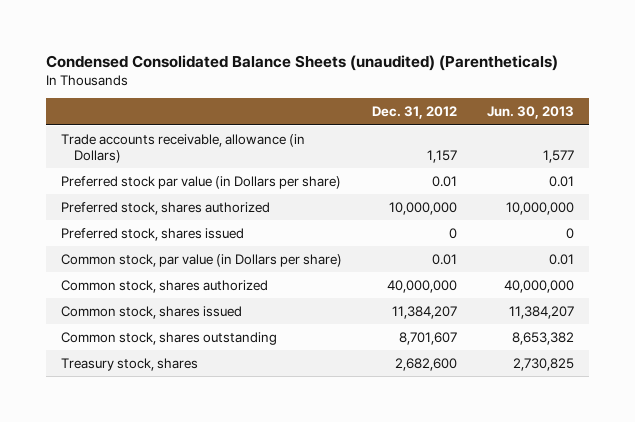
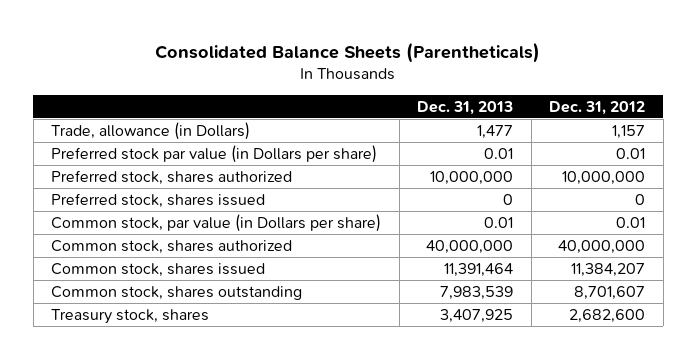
[46,54,559,71] Condensed Consolidated Balance Sheets (unaudited) (Parentheticals) -> [155,41,541,63] Consolidated Balance Sheets (Parentheticals)
[486,106,574,120] Jun. 30, 2013 -> none
none -> [417,100,514,115] Dec. 31, 2013
[61,133,306,163] Trade accounts receivable, allowance (in Dollars) -> [51,121,251,140] Trade, allowance (in Dollars)

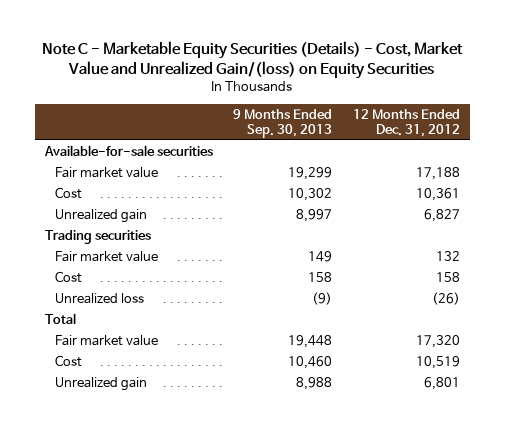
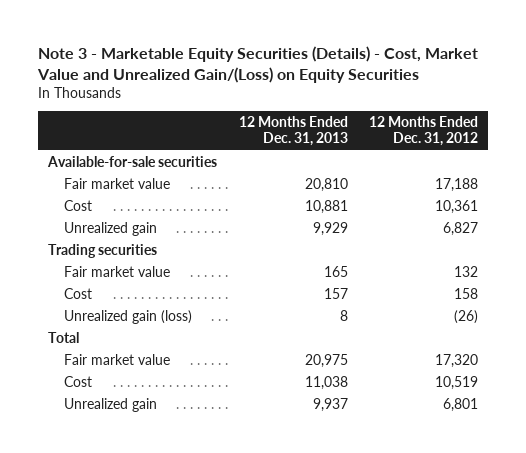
[42,41,464,80] Note C - Marketable Equity Securities (Details) - Cost, Market Value and Unrealized Gain/(loss) on Equity Securities -> [36,45,478,83] Note 3 - Marketable Equity Securities (Details) - Cost, Market Value and Unrealized Gain/(Loss) on Equity Securities
[233,109,333,138] 9 Months Ended Sep. 30, 2013 -> none
none -> [238,116,348,147] 12 Months Ended Dec. 31, 2013
[55,293,145,305] Unrealized loss -> [64,310,193,325] Unrealized gain (loss)

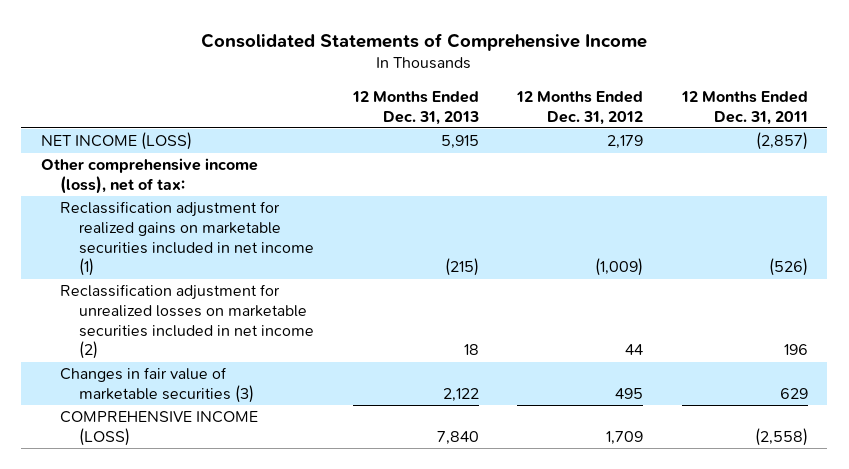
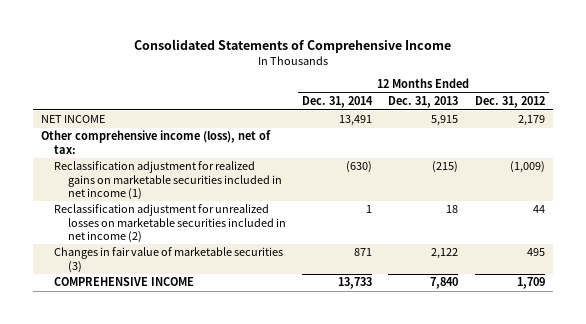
[680,90,808,125] 12 Months Ended Dec. 31, 2011 -> none
none -> [301,96,373,109] Dec. 31, 2014
[40,132,192,151] NET INCOME (LOSS) -> [41,115,106,124] NET INCOME
[60,411,259,446] COMPREHENSIVE INCOME (LOSS) -> [54,277,195,287] COMPREHENSIVE INCOME

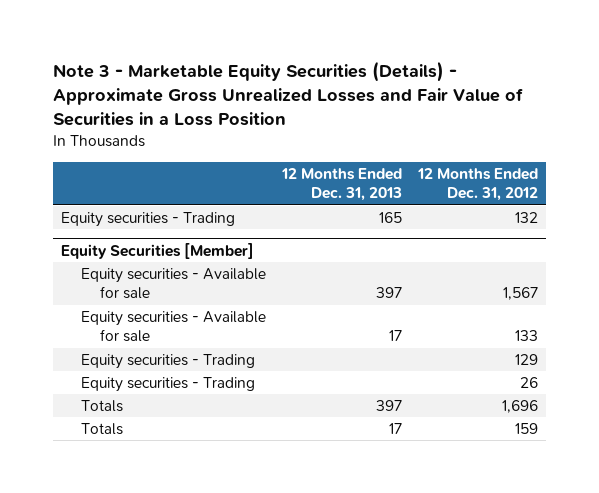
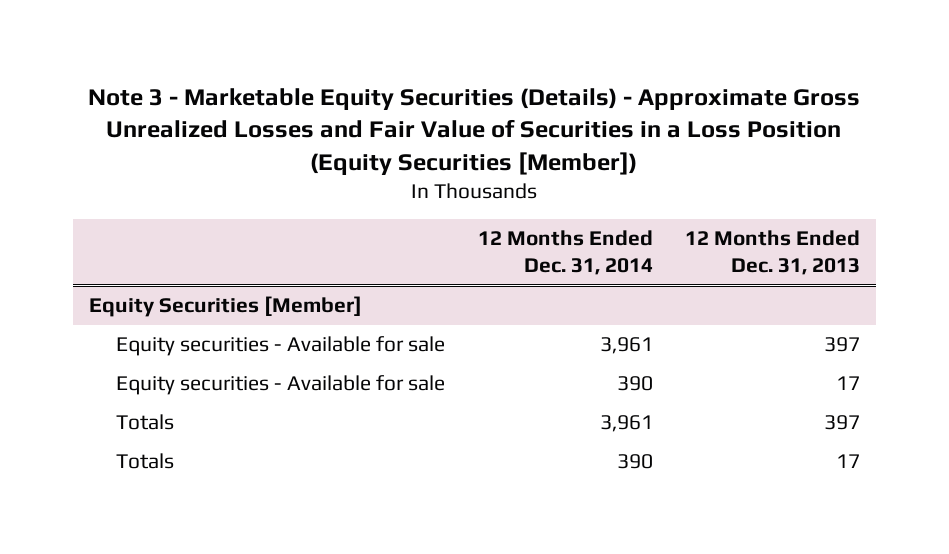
[52,60,523,127] Note 3 - Marketable Equity Securities (Details) - Approximate Gross Unrealized Losses and Fair Value of Securities in a Loss Position -> [88,87,861,175] Note 3 - Marketable Equity Securities (Details) - Approximate Gross Unrealized Losses and Fair Value of Securities in a Loss Position (Equity Securities [Member])
[417,168,539,202] 12 Months Ended Dec. 31, 2012 -> none
none -> [477,230,653,276] 12 Months Ended Dec. 31, 2014
[60,212,235,228] Equity securities - Trading -> none
[80,354,255,370] Equity securities - Trading -> none
[80,377,255,393] Equity securities - Trading -> none

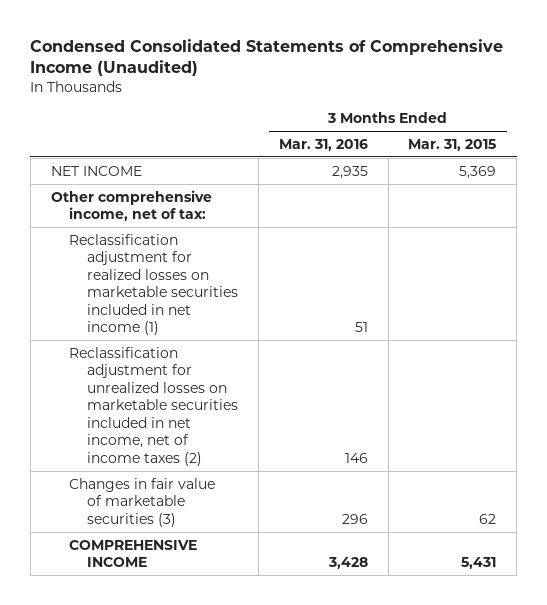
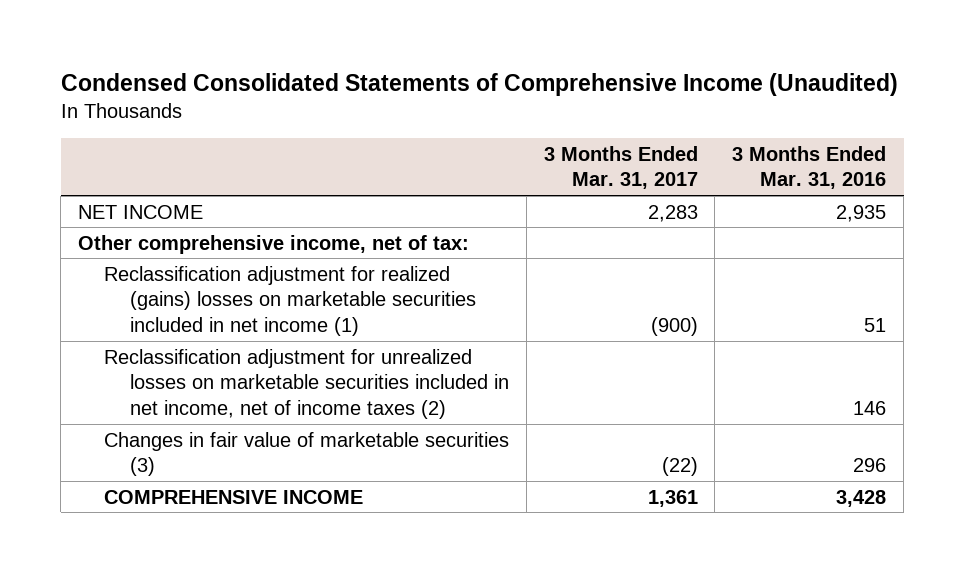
[408,138,497,151] Mar. 31, 2015 -> none
none -> [543,145,698,190] 3 Months Ended Mar. 31, 2017
[68,233,238,336] Reclassification adjustment for realized losses on marketable securities included in net income (1) -> [103,265,476,336] Reclassification adjustment for realized (gains) losses on marketable securities included in net income (1)

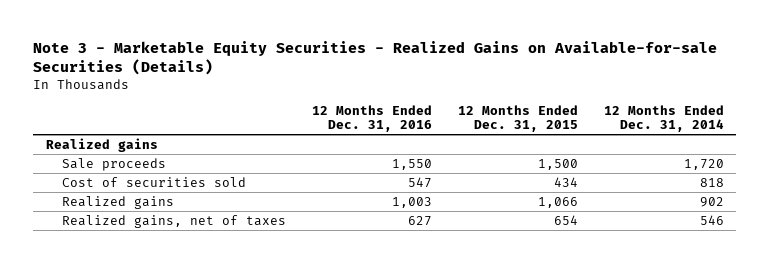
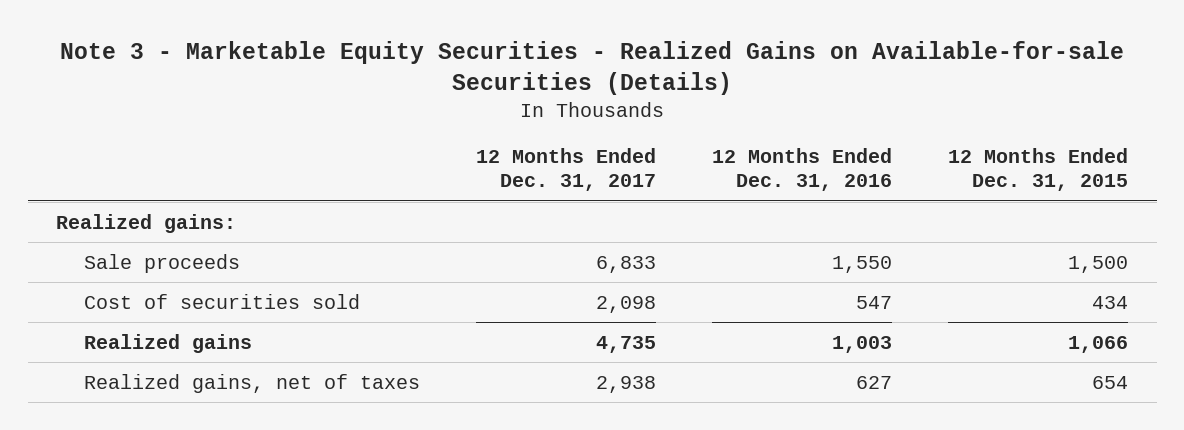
[603,104,724,133] 12 Months Ended Dec. 31, 2014 -> none
none -> [476,148,657,192] 12 Months Ended Dec. 31, 2017
[46,137,159,152] Realized gains -> [55,213,236,233] Realized gains:

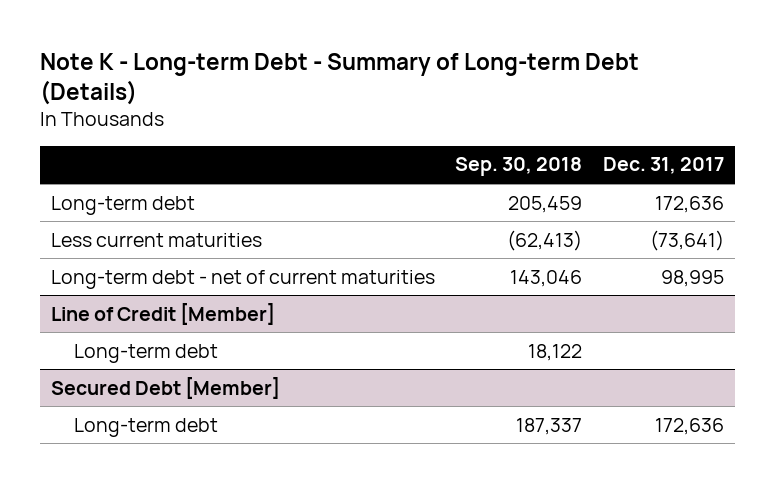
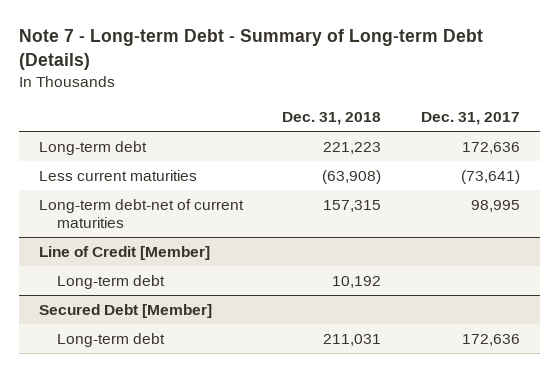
[40,53,640,106] Note K - Long-term Debt - Summary of Long-term Debt (Details) -> [18,29,483,71] Note 7 - Long-term Debt - Summary of Long-term Debt (Details)
[455,157,583,177] Sep. 30, 2018 -> none
none -> [282,111,382,125] Dec. 31, 2018
[50,269,435,289] Long-term debt - net of current maturities -> [38,198,244,228] Long-term debt-net of current maturities

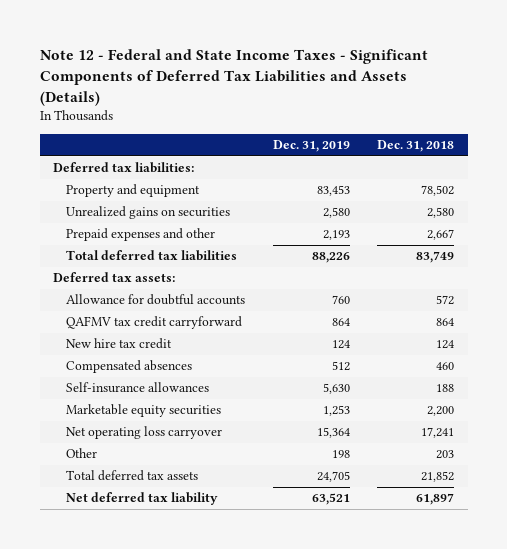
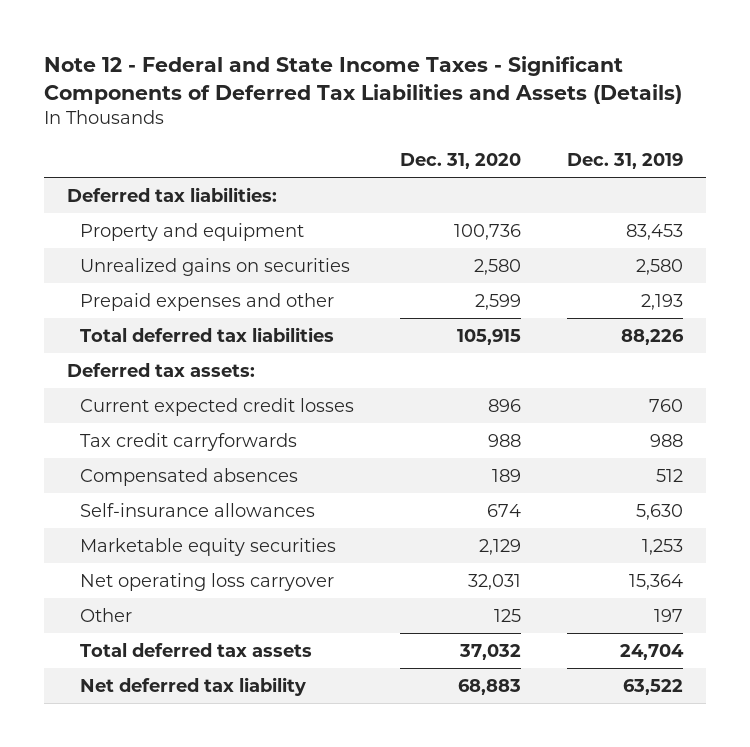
[376,140,454,153] Dec. 31, 2018 -> none
none -> [400,152,522,169] Dec. 31, 2020
[66,338,173,350] New hire tax credit -> none
[66,294,246,306] Allowance for doubtful accounts -> [79,397,354,416] Current expected credit losses
[66,316,243,330] QAFMV tax credit carryforward -> [79,432,297,451] Tax credit carryforwards
[331,318,350,327] 864 -> [650,433,684,447] 988
[331,450,350,459] 198 -> [654,608,684,622] 197
[316,471,350,483] 24,705 -> [620,643,685,660] 24,704
[311,493,350,506] 63,521 -> [623,678,684,695] 63,522

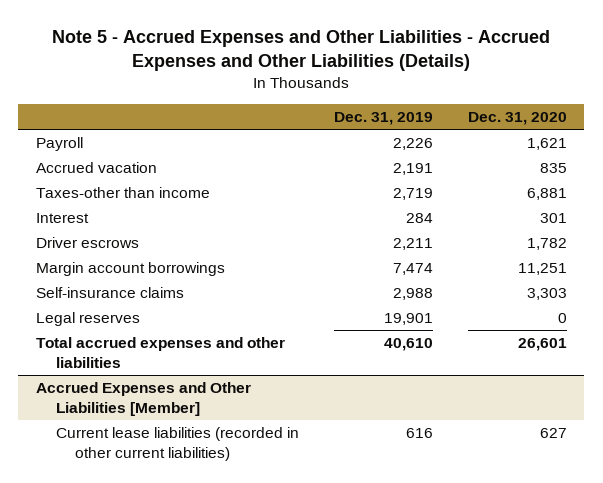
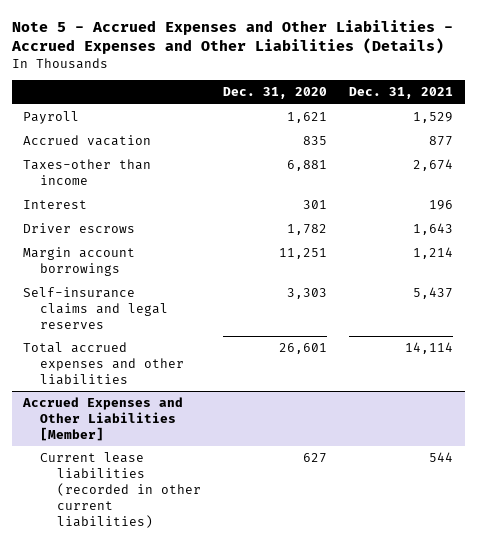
[333,111,433,125] Dec. 31, 2019 -> none
none -> [349,87,454,100] Dec. 31, 2021
[35,312,140,327] Legal reserves -> none
[35,287,184,299] Self-insurance claims -> [23,287,169,329] Self-insurance claims and legal reserves

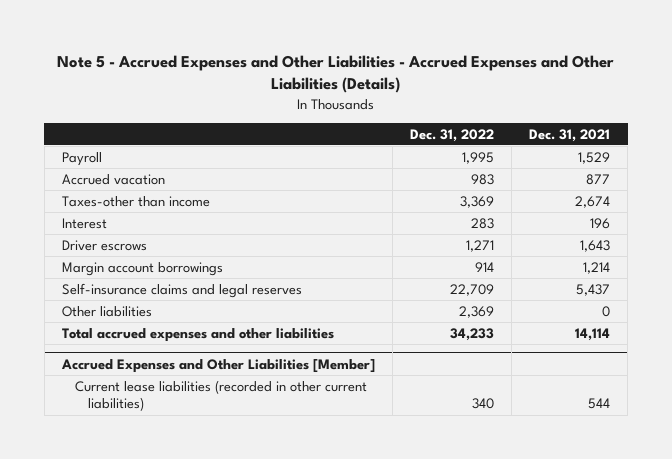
[223,87,328,100] Dec. 31, 2020 -> none
none -> [410,128,495,142] Dec. 31, 2022
none -> [61,305,152,317] Other liabilities

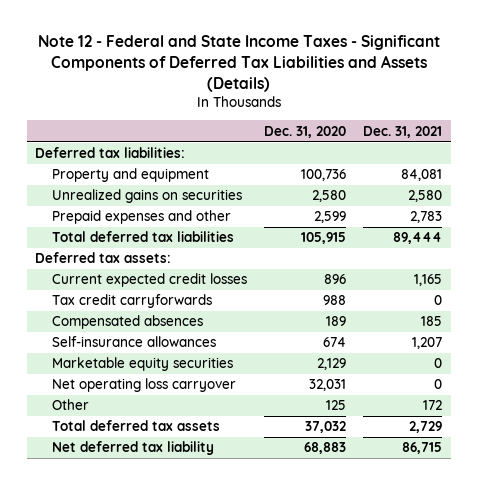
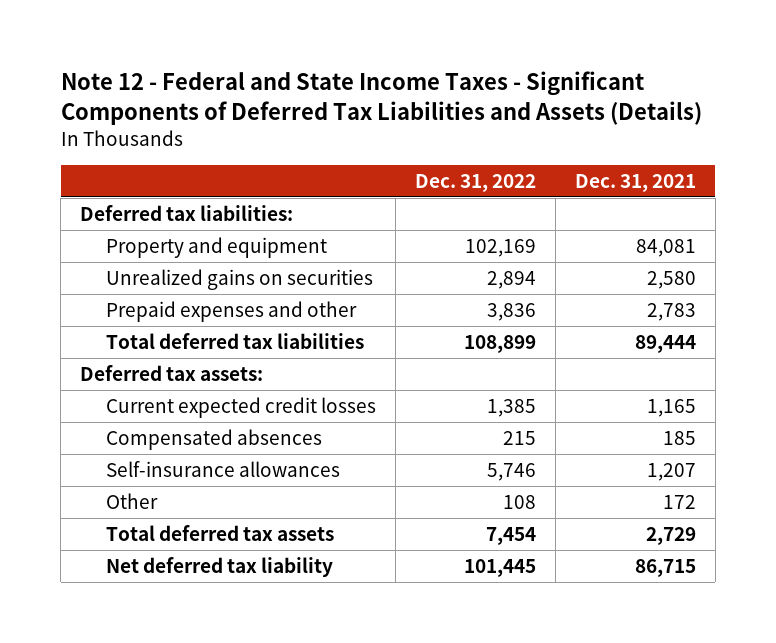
[264,125,347,138] Dec. 31, 2020 -> none
none -> [414,173,536,192] Dec. 31, 2022
[52,294,213,309] Tax credit carryforwards -> none
[52,357,234,372] Marketable equity securities -> none
[52,378,237,393] Net operating loss carryover -> none

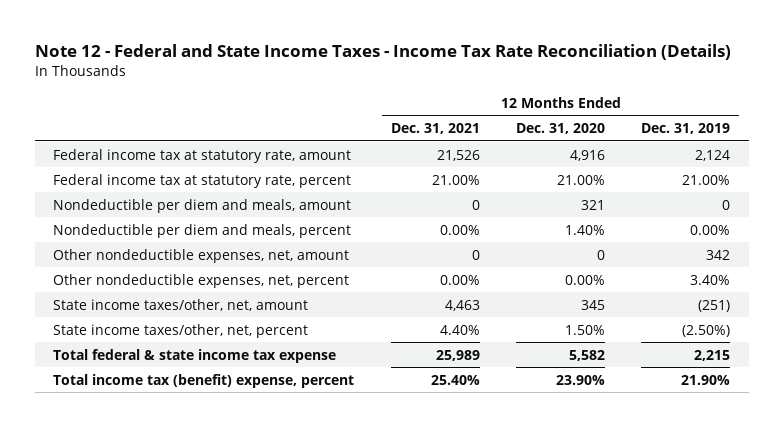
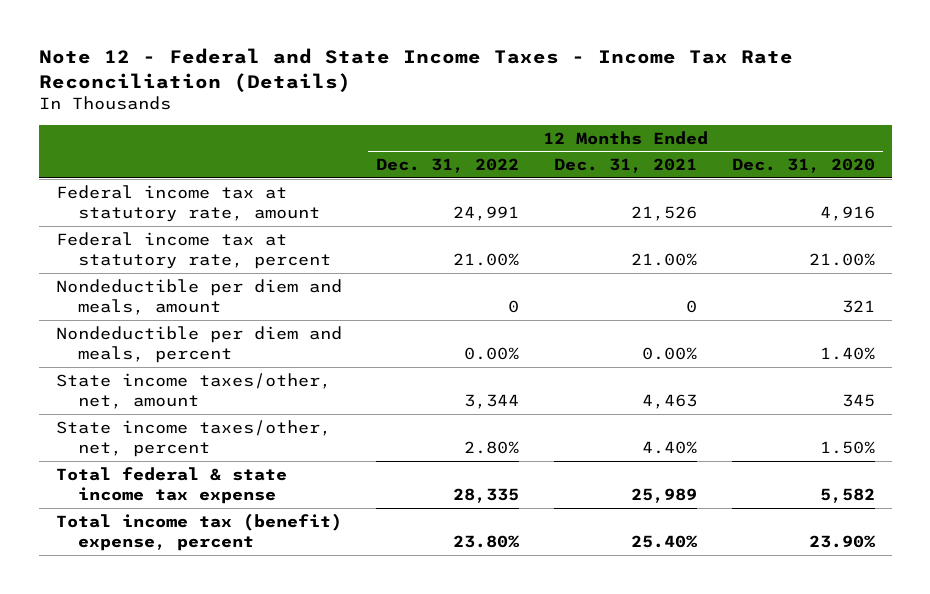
[641,123,731,135] Dec. 31, 2019 -> none
none -> [376,158,520,174] Dec. 31, 2022
[53,248,350,263] Other nondeductible expenses, net, amount -> none
[53,273,350,288] Other nondeductible expenses, net, percent -> none

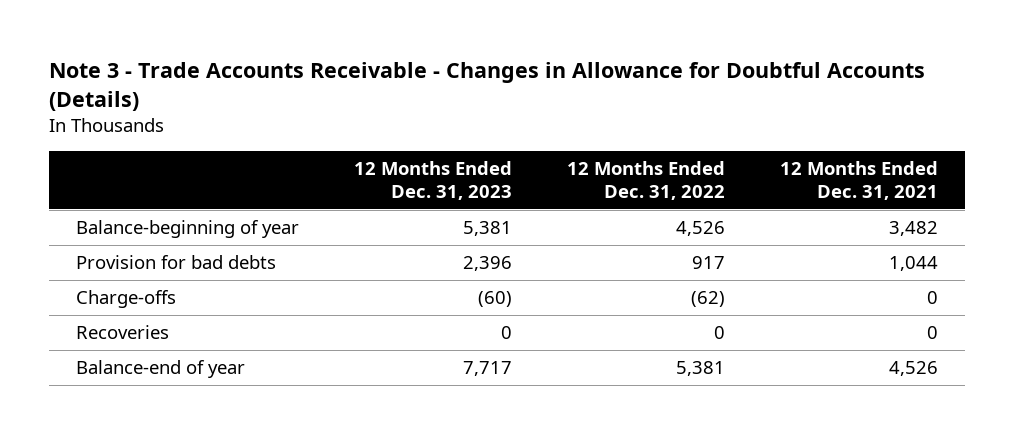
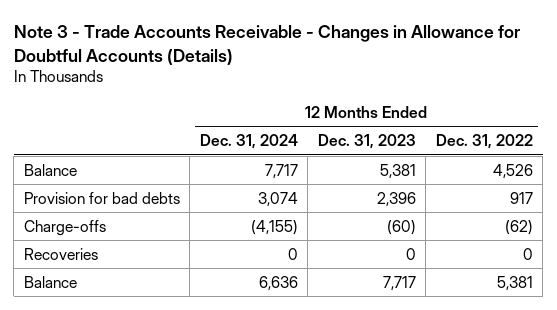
[779,161,938,201] 12 Months Ended Dec. 31, 2021 -> none
none -> [199,134,298,150] Dec. 31, 2024
[76,220,300,239] Balance-beginning of year -> [23,163,77,176] Balance
[76,360,246,379] Balance-end of year -> [23,275,77,288] Balance

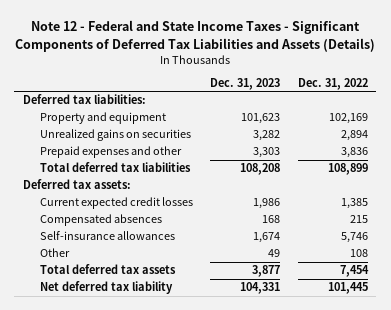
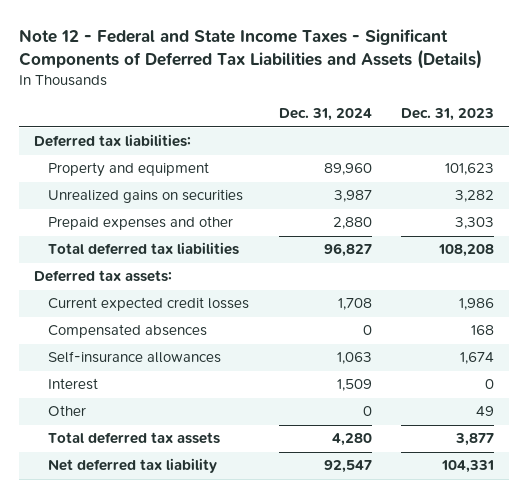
[297,78,368,91] Dec. 31, 2022 -> none
none -> [278,108,372,122] Dec. 31, 2024
none -> [48,378,99,391] Interest

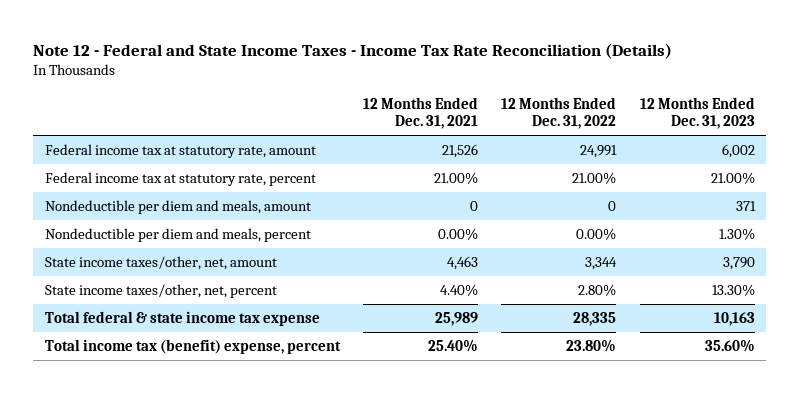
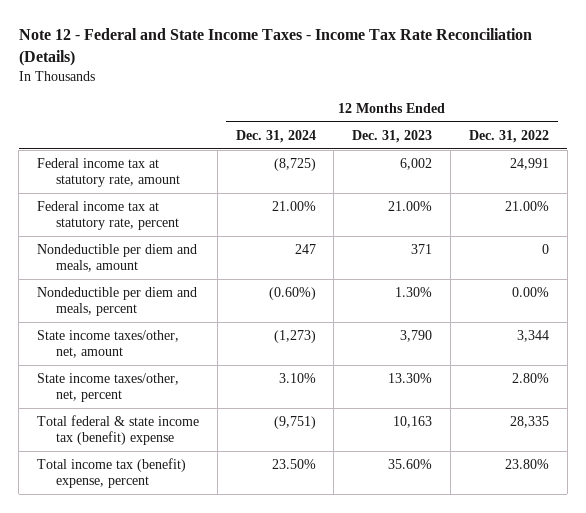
[363,96,479,130] 12 Months Ended Dec. 31, 2021 -> none
none -> [235,129,316,143] Dec. 31, 2024
[44,310,320,326] Total federal & state income tax expense -> [36,414,199,446] Total federal & state income tax (benefit) expense

